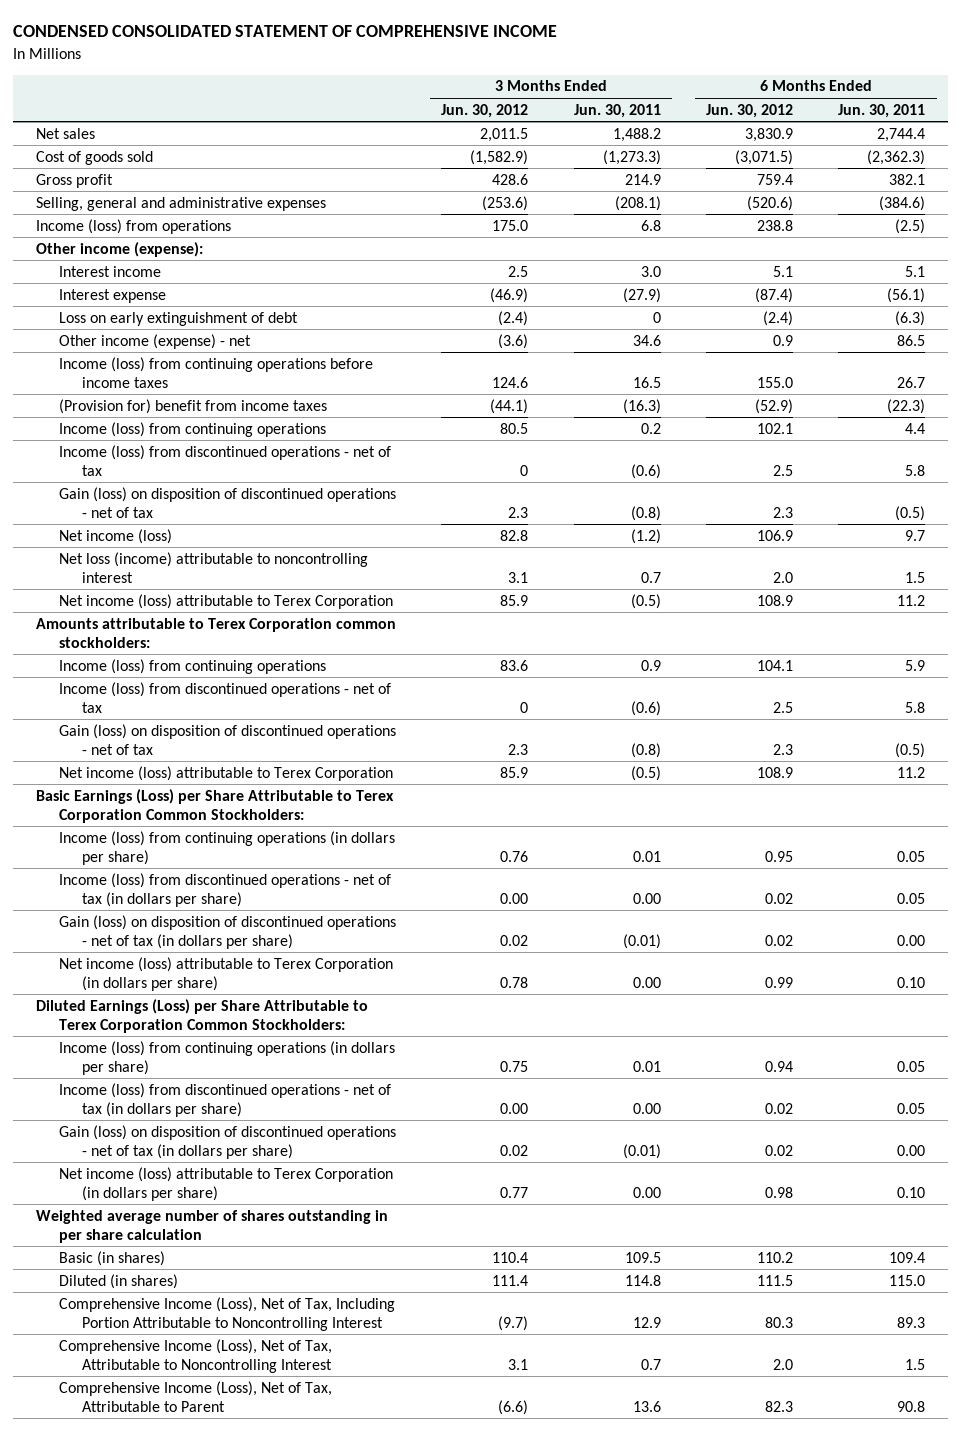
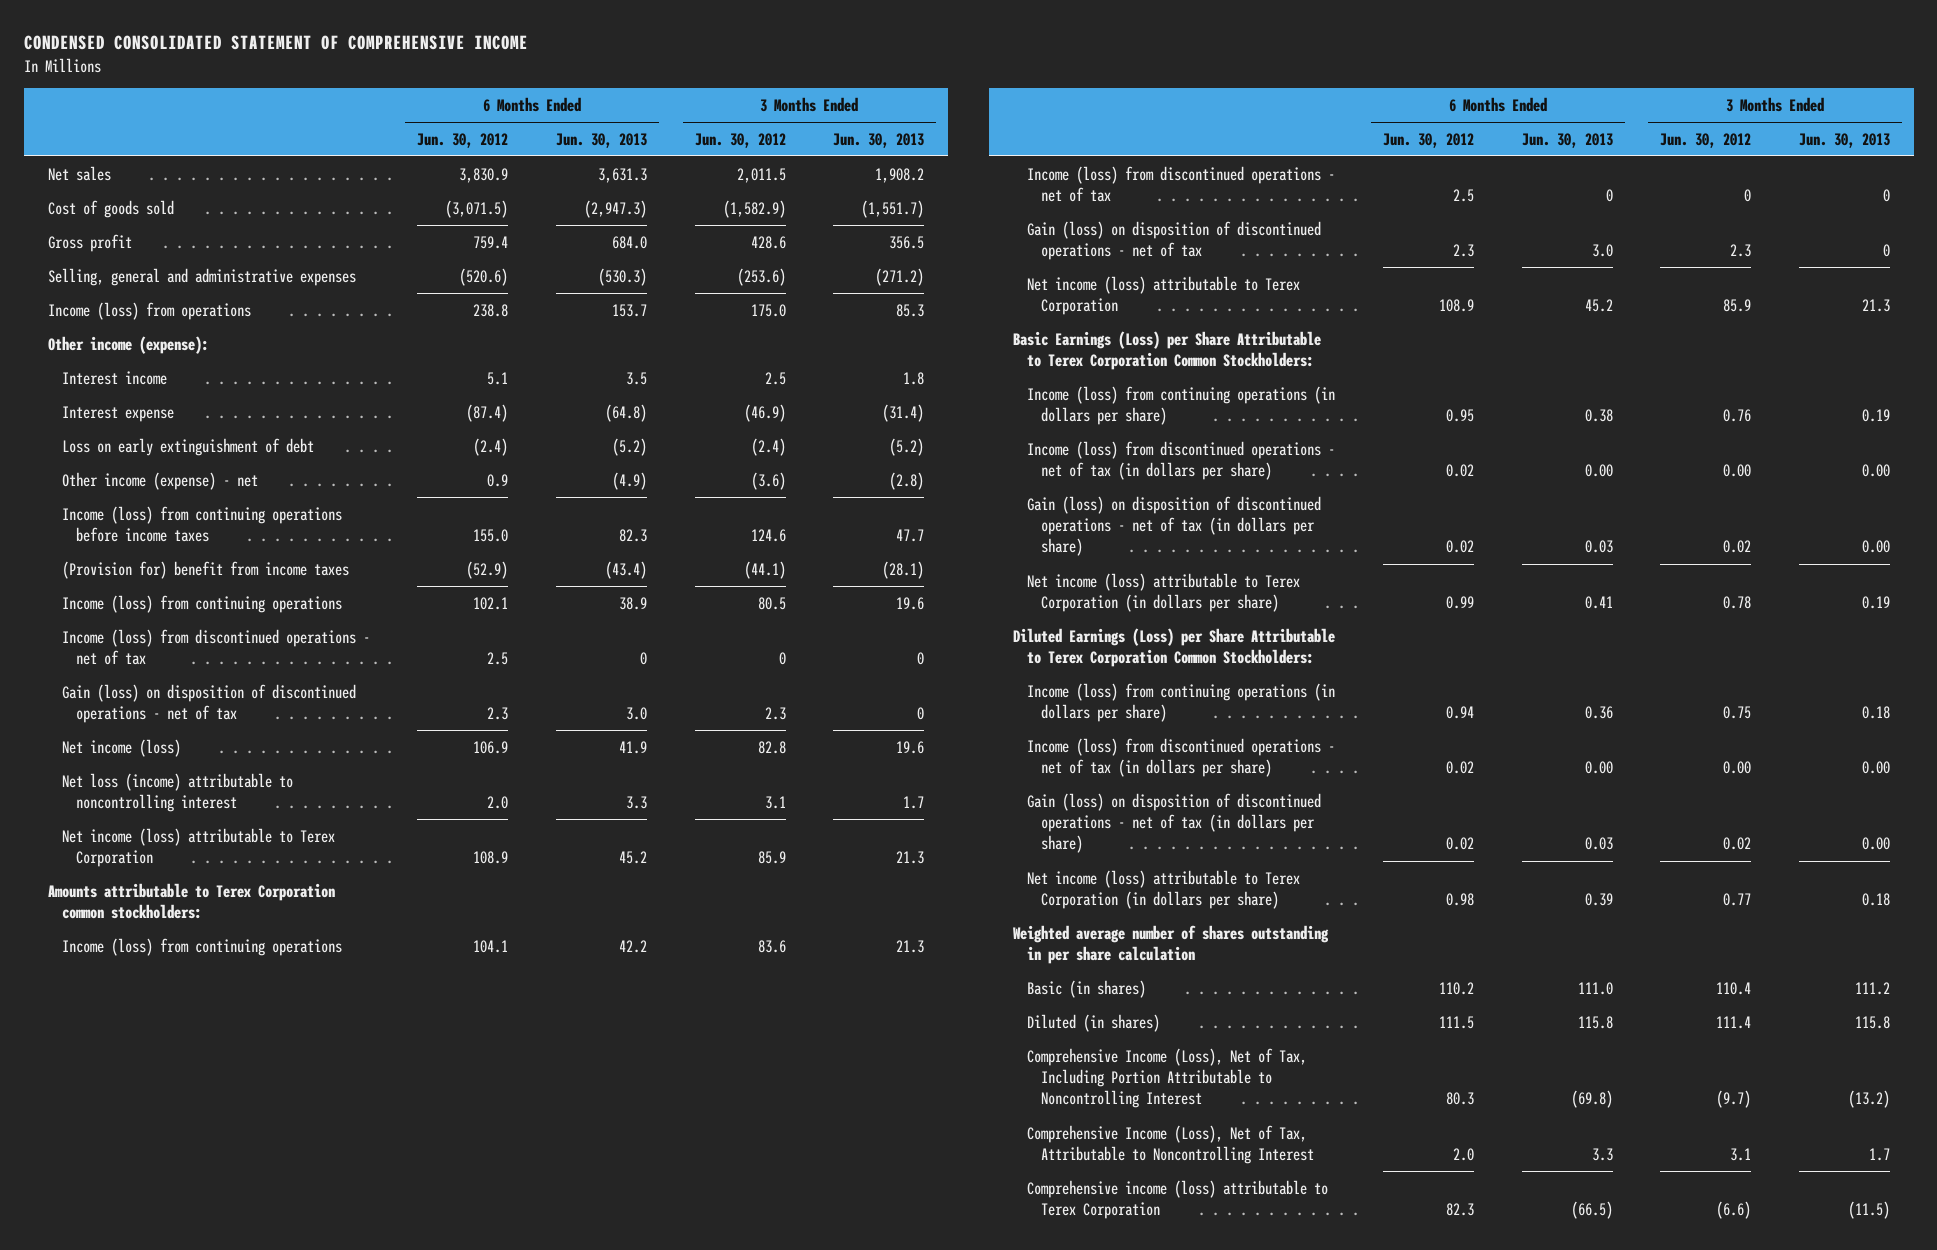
[573,103,661,118] Jun. 30, 2011 -> none
[838,103,926,118] Jun. 30, 2011 -> none
none -> [555,132,647,148] Jun. 30, 2013
none -> [833,132,925,148] Jun. 30, 2013
[58,1380,332,1412] Comprehensive Income (Loss), Net of Tax, Attributable to Parent -> [1027,1179,1329,1220] Comprehensive income (loss) attributable to Terex Corporation

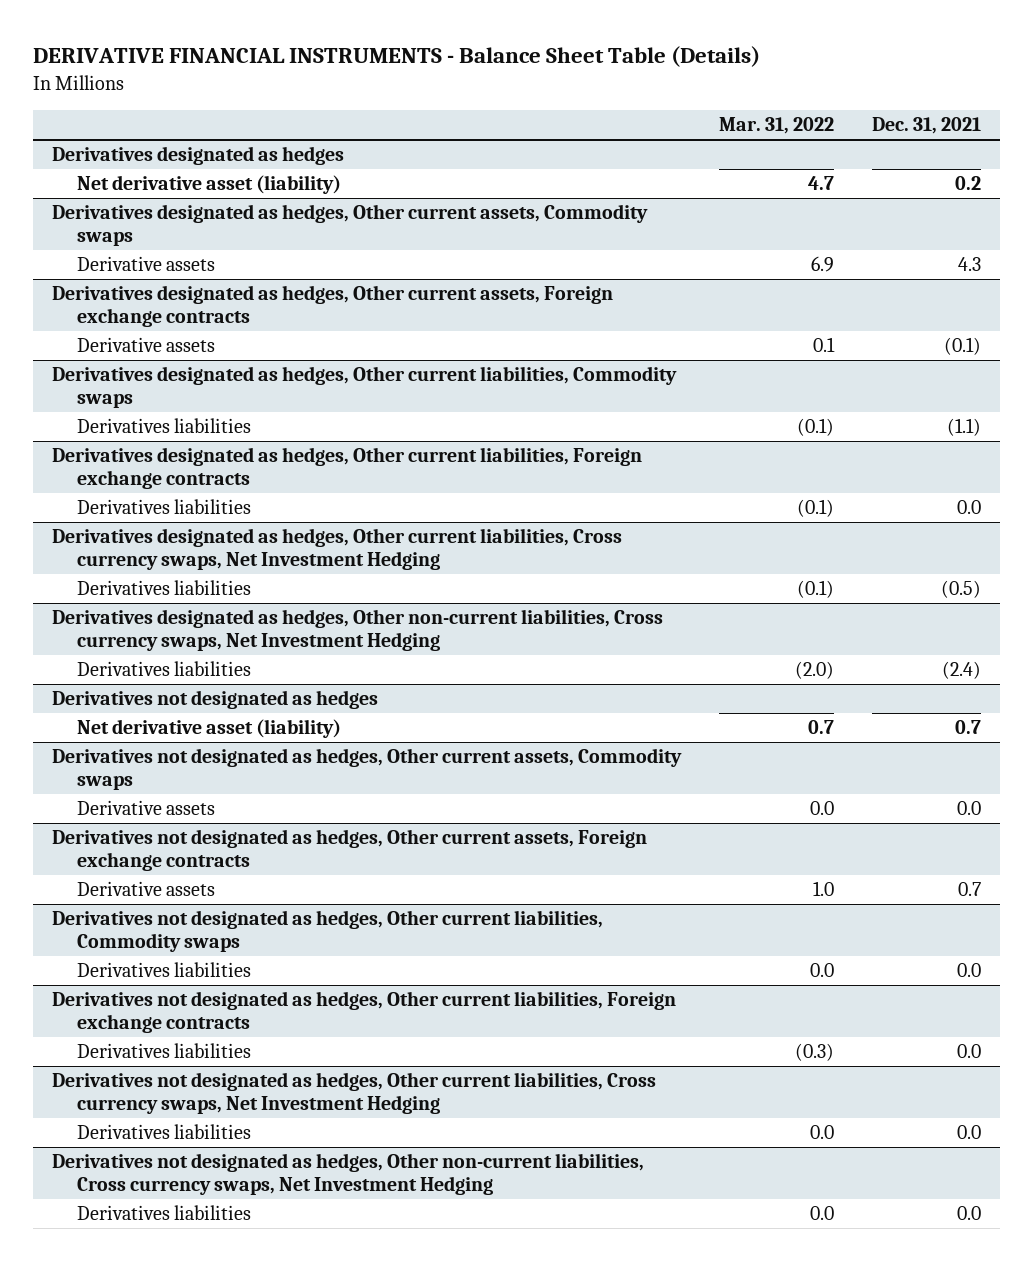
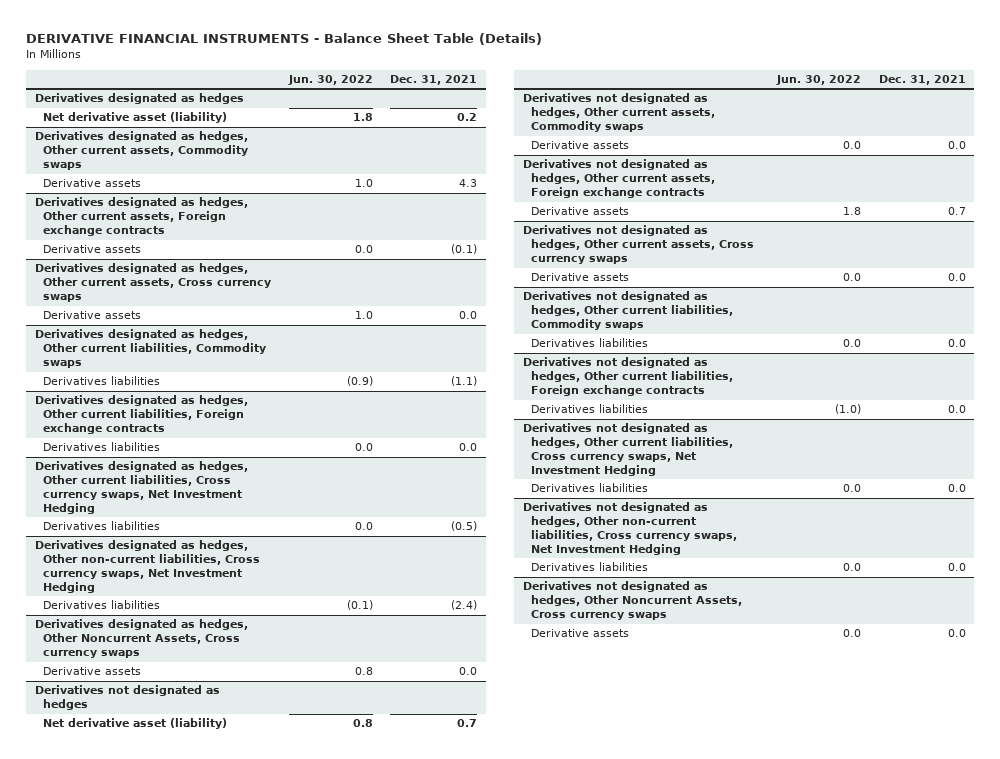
[718,117,834,135] Mar. 31, 2022 -> none
none -> [287,74,373,85] Jun. 30, 2022
none -> [34,263,271,303] Derivatives designated as hedges, Other current assets, Cross currency swaps
none -> [42,311,141,320] Derivative assets
none -> [34,619,248,659] Derivatives designated as hedges, Other Noncurrent Assets, Cross currency swaps
none -> [42,667,141,676] Derivative assets
none -> [523,225,755,265] Derivatives not designated as hedges, Other current assets, Cross currency swaps
none -> [531,273,630,282] Derivative assets
none -> [523,581,743,621] Derivatives not designated as hedges, Other Noncurrent Assets, Cross currency swaps
none -> [531,629,630,638] Derivative assets

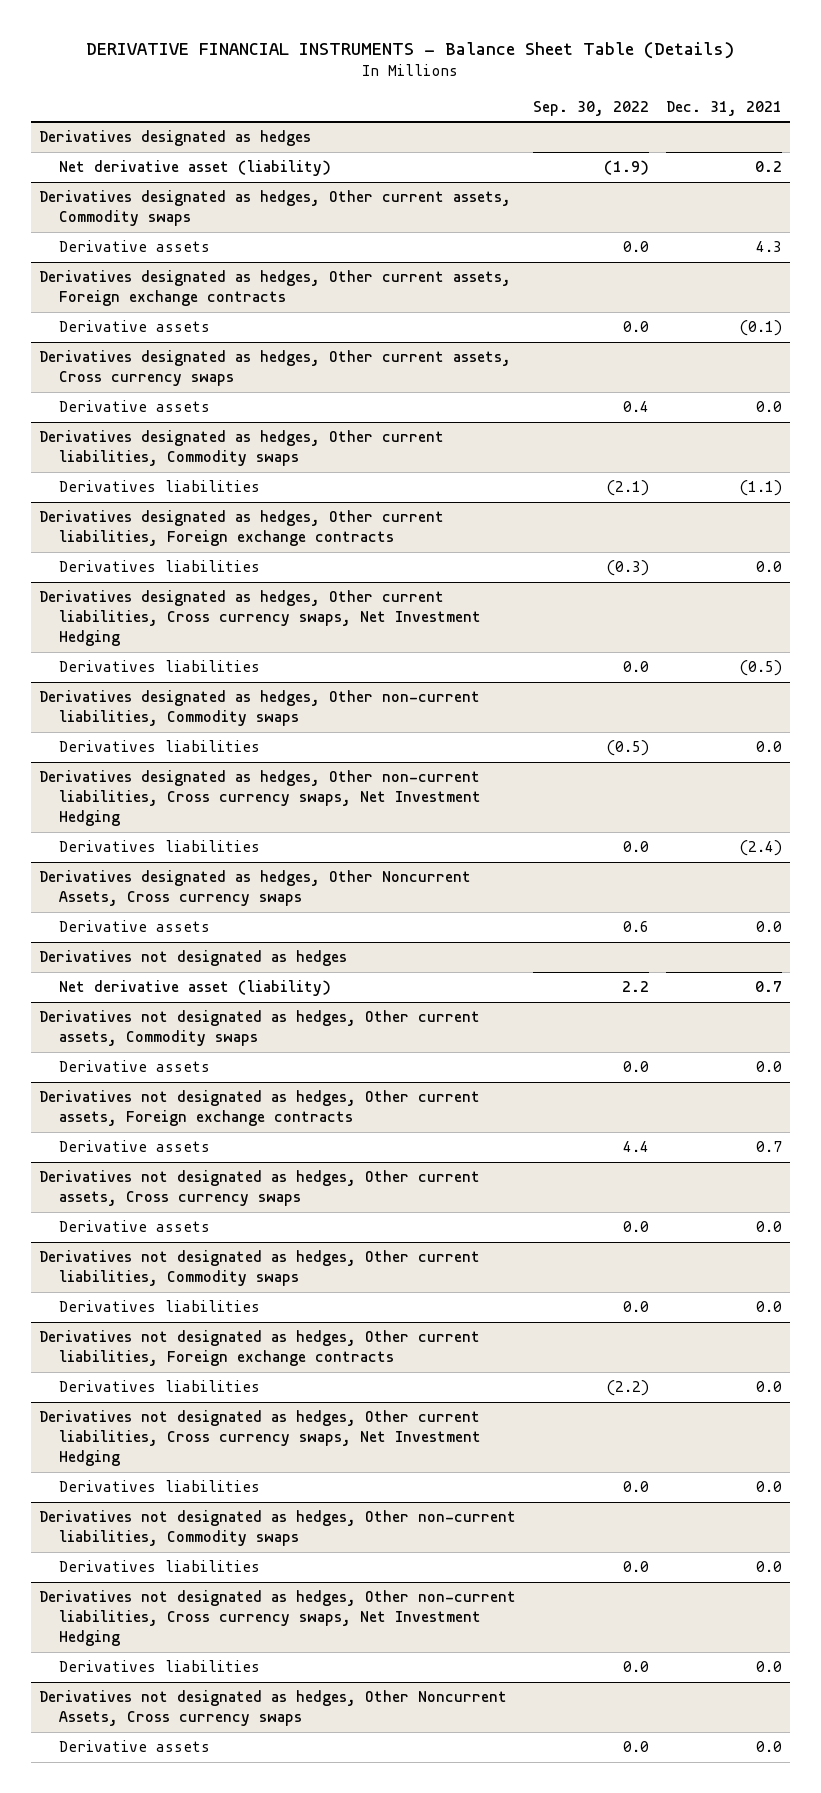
[287,74,373,85] Jun. 30, 2022 -> none
none -> [532,100,649,116] Sep. 30, 2022
none -> [39,690,481,727] Derivatives designated as hedges, Other non-current liabilities, Commodity swaps
none -> [58,740,260,753] Derivatives liabilities
none -> [39,1510,517,1547] Derivatives not designated as hedges, Other non-current liabilities, Commodity swaps
none -> [58,1560,260,1573] Derivatives liabilities

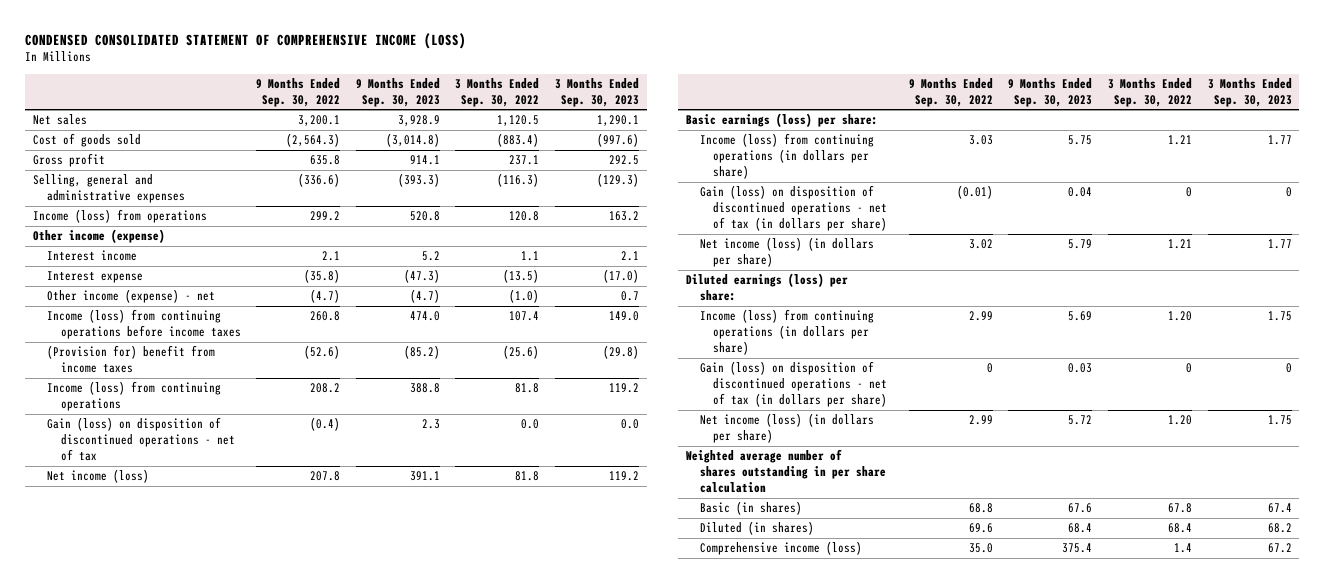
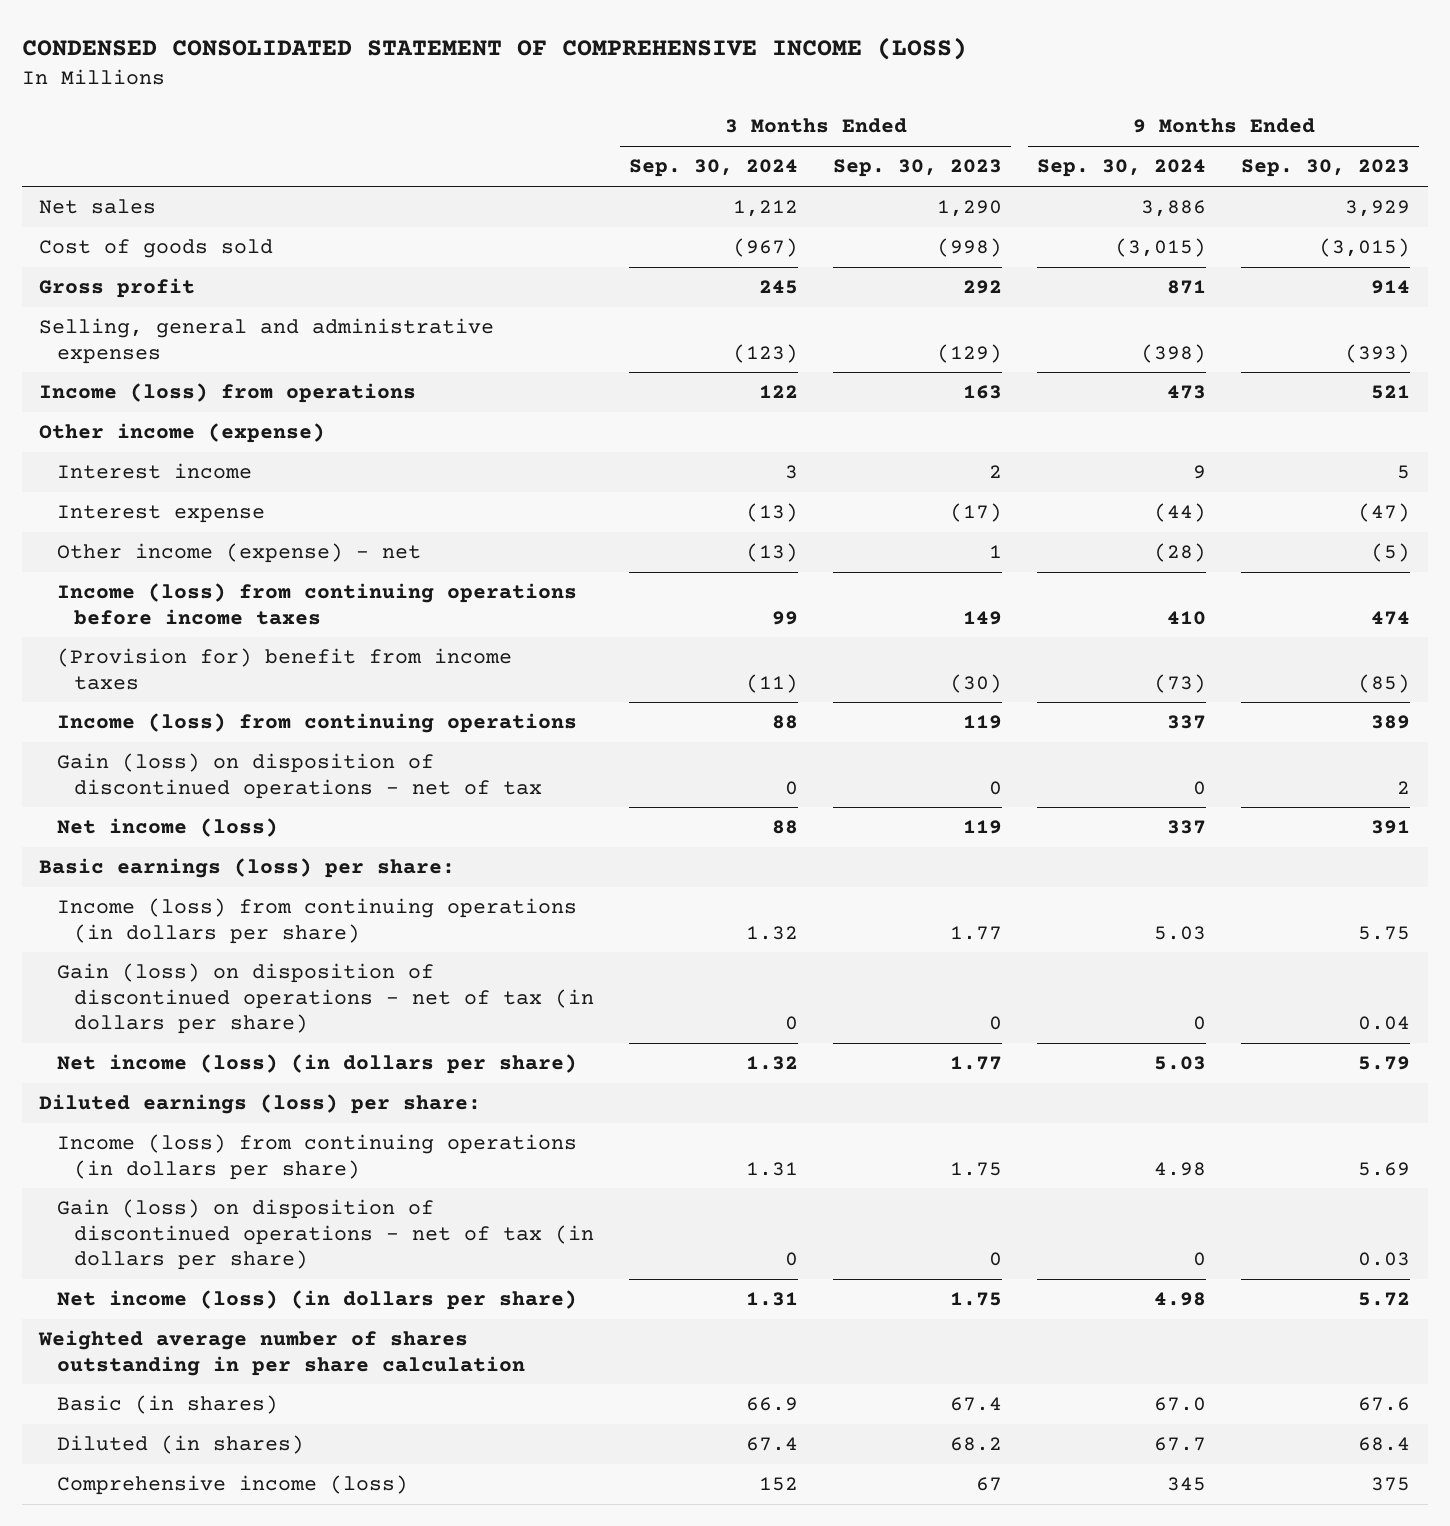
[256,78,341,108] 9 Months Ended Sep. 30, 2022 -> none
[455,78,540,108] 3 Months Ended Sep. 30, 2022 -> none
none -> [628,159,798,178] Sep. 30, 2024
none -> [1037,159,1207,178] Sep. 30, 2024
[397,115,440,127] 3,928.9 -> [1345,200,1411,218] 3,929
[596,115,639,127] 1,290.1 -> [937,200,1003,218] 1,290
[385,133,440,148] (3,014.8) -> [1319,238,1411,258] (3,015)
[596,133,639,148] (997.6) -> [937,238,1003,258] (998)
[409,155,440,166] 914.1 -> [1371,280,1411,295] 914
[608,155,639,166] 292.5 -> [963,280,1003,295] 292
[397,173,440,188] (393.3) -> [1345,343,1411,363] (393)
[596,173,639,188] (129.3) -> [937,343,1003,363] (129)
[409,211,440,222] 520.8 -> [1371,385,1411,400] 521
[608,211,639,222] 163.2 -> [963,385,1003,400] 163
[421,251,440,262] 5.2 -> [1397,465,1411,480] 5
[620,251,639,262] 2.1 -> [989,465,1003,479] 2
[403,269,440,284] (47.3) -> [1358,503,1411,523] (47)
[602,269,639,284] (17.0) -> [950,503,1003,523] (17)
[409,289,440,304] (4.7) -> [1371,543,1411,563] (5)
[620,291,639,302] 0.7 -> [989,545,1003,559] 1
[409,311,440,322] 474.0 -> [1371,610,1411,625] 474
[608,311,639,322] 149.0 -> [963,610,1003,625] 149
[403,345,440,360] (85.2) -> [1358,673,1411,693] (85)
[602,345,639,360] (29.8) -> [950,673,1003,693] (30)
[409,383,440,394] 388.8 -> [1371,715,1411,730] 389
[608,383,639,394] 119.2 -> [963,715,1003,730] 119
[421,419,440,430] 2.3 -> [1397,780,1411,794] 2
[620,419,639,430] 0.0 -> [989,780,1003,795] 0
[409,471,440,482] 391.1 -> [1371,820,1411,835] 391
[608,471,639,482] 119.2 -> [963,820,1003,835] 119
[1062,543,1093,554] 375.4 -> [1371,1477,1411,1492] 375
[1267,543,1292,554] 67.2 -> [976,1477,1003,1492] 67

